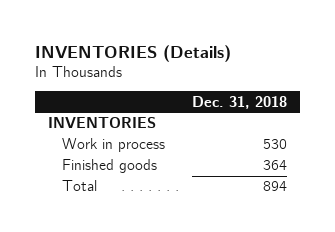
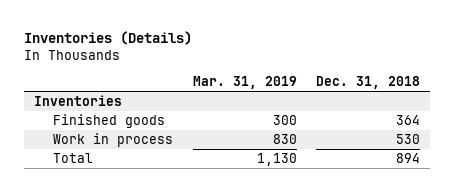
[35,44,232,62] INVENTORIES (Details) -> [23,31,192,46] Inventories (Details)
none -> [192,76,297,90] Mar. 31, 2019
[48,117,157,129] INVENTORIES -> [33,95,122,107] Inventories
[62,138,166,153] Work in process -> [53,133,174,148] Work in process

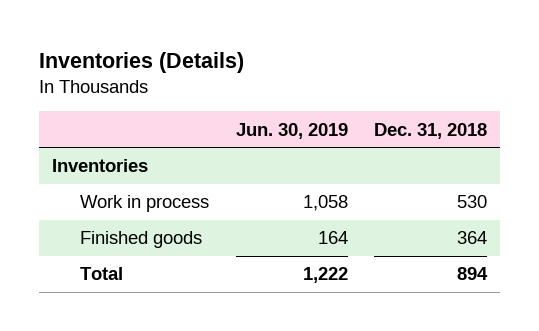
[192,76,297,90] Mar. 31, 2019 -> none
none -> [235,122,348,139] Jun. 30, 2019
[53,114,166,129] Finished goods -> [80,231,203,249] Finished goods

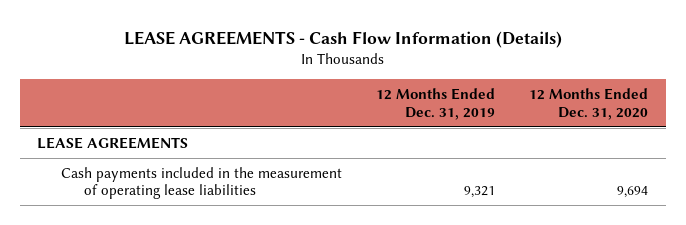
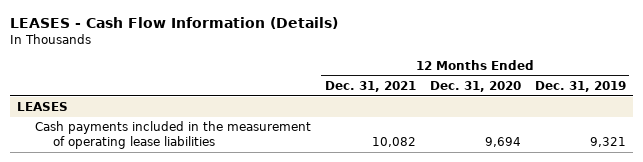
[123,30,562,48] LEASE AGREEMENTS - Cash Flow Information (Details) -> [9,17,338,30] LEASES - Cash Flow Information (Details)
none -> [324,80,416,92] Dec. 31, 2021
[37,136,189,149] LEASE AGREEMENTS -> [16,102,68,112] LEASES

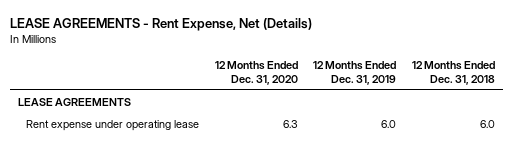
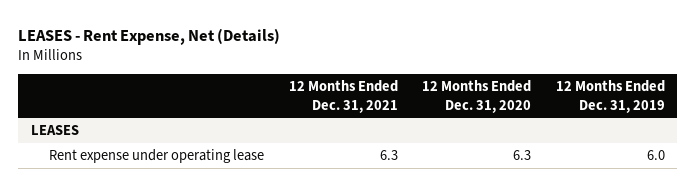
[10,17,313,31] LEASE AGREEMENTS - Rent Expense, Net (Details) -> [18,27,281,45] LEASES - Rent Expense, Net (Details)
[412,61,496,85] 12 Months Ended Dec. 31, 2018 -> none
none -> [288,80,398,113] 12 Months Ended Dec. 31, 2021
[18,98,132,107] LEASE AGREEMENTS -> [30,125,79,136] LEASES

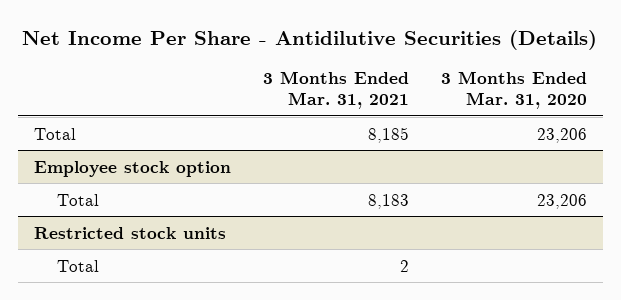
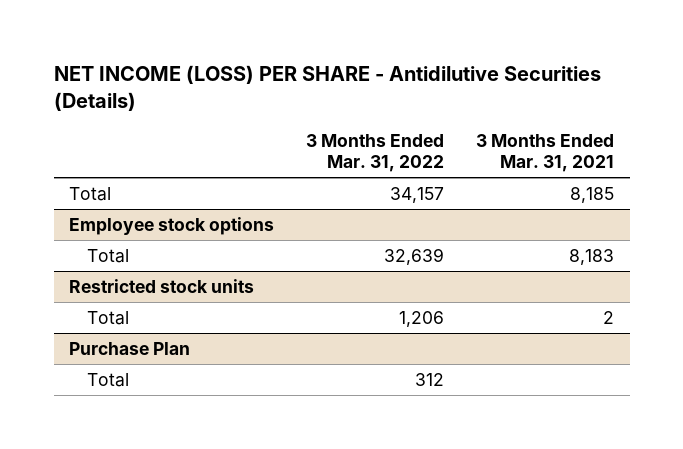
[22,29,598,50] Net Income Per Share - Antidilutive Securities (Details) -> [53,64,601,111] NET INCOME (LOSS) PER SHARE - Antidilutive Securities (Details)
[440,71,587,110] 3 Months Ended Mar. 31, 2020 -> none
none -> [306,133,445,173] 3 Months Ended Mar. 31, 2022
[33,160,231,177] Employee stock option -> [69,216,275,235] Employee stock options
none -> [69,341,191,355] Purchase Plan
none -> [87,372,130,387] Total

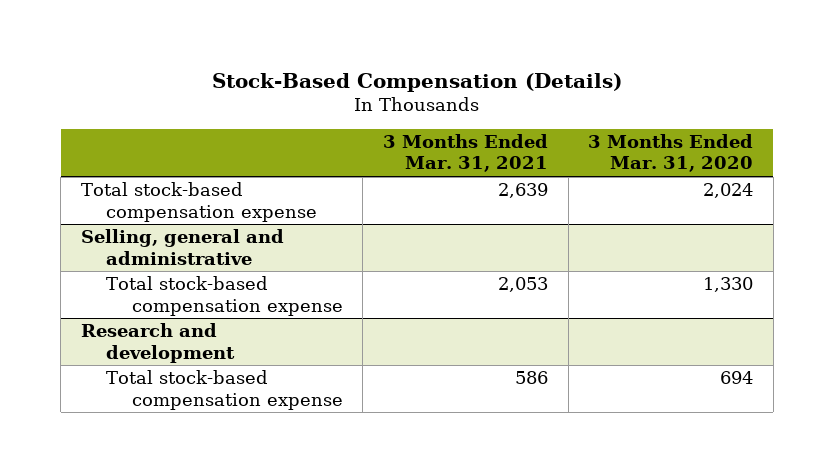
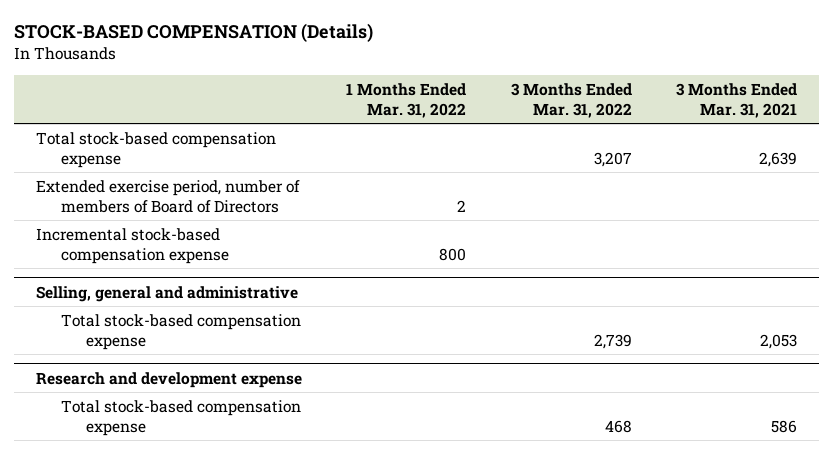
[212,72,623,92] Stock-Based Compensation (Details) -> [13,23,373,43] STOCK-BASED COMPENSATION (Details)
[588,133,754,173] 3 Months Ended Mar. 31, 2020 -> none
none -> [346,82,467,118] 1 Months Ended Mar. 31, 2022
none -> [510,82,632,118] 3 Months Ended Mar. 31, 2022
none -> [36,179,301,213] Extended exercise period, number of members of Board of Directors
none -> [36,227,229,264] Incremental stock-based compensation expense
[80,323,236,363] Research and development -> [36,371,303,388] Research and development expense

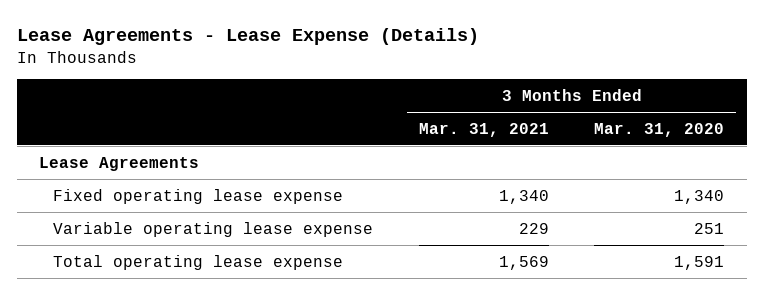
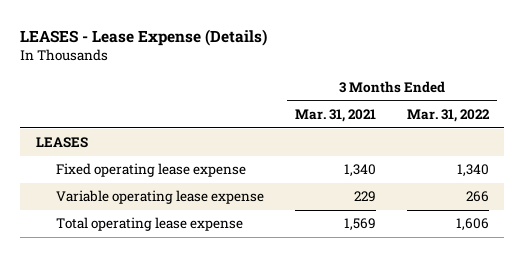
[16,28,479,46] Lease Agreements - Lease Expense (Details) -> [20,28,268,46] LEASES - Lease Expense (Details)
[594,122,725,137] Mar. 31, 2020 -> none
none -> [406,109,490,123] Mar. 31, 2022
[39,156,200,171] Lease Agreements -> [35,137,88,149] LEASES

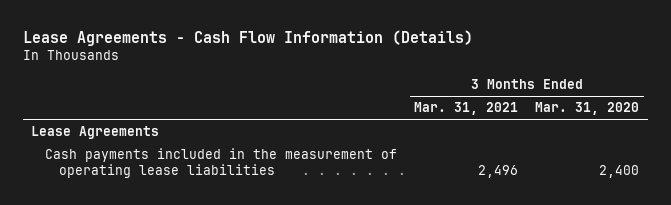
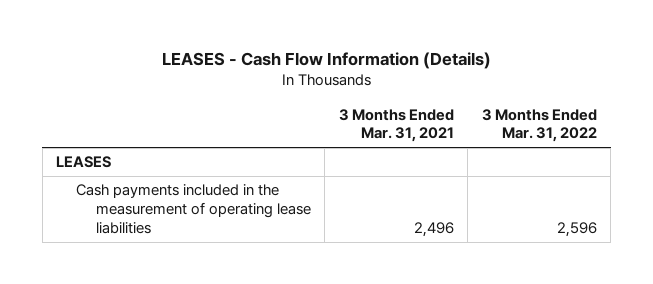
[22,29,473,46] Lease Agreements - Cash Flow Information (Details) -> [161,52,491,70] LEASES - Cash Flow Information (Details)
[535,102,640,116] Mar. 31, 2020 -> none
none -> [481,108,597,143] 3 Months Ended Mar. 31, 2022
[31,126,160,140] Lease Agreements -> [56,156,112,169] LEASES

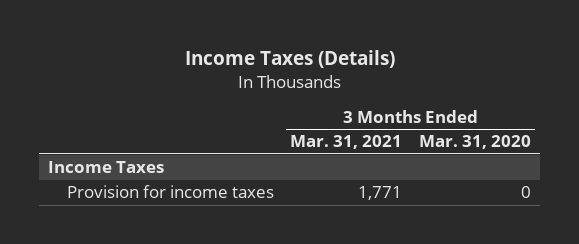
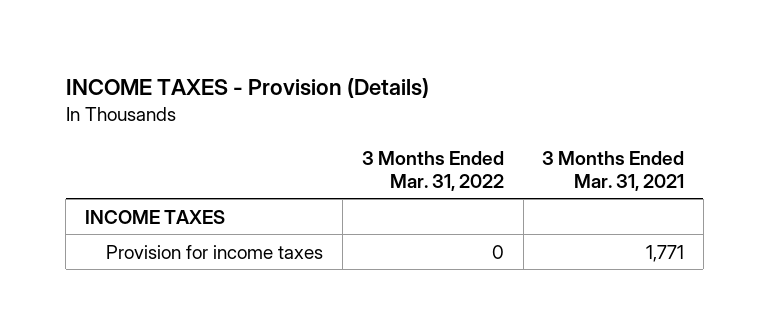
[184,50,395,69] Income Taxes (Details) -> [65,78,429,99] INCOME TAXES - Provision (Details)
[419,135,532,150] Mar. 31, 2020 -> none
none -> [361,150,504,191] 3 Months Ended Mar. 31, 2022
[47,161,164,174] Income Taxes -> [84,209,225,224] INCOME TAXES

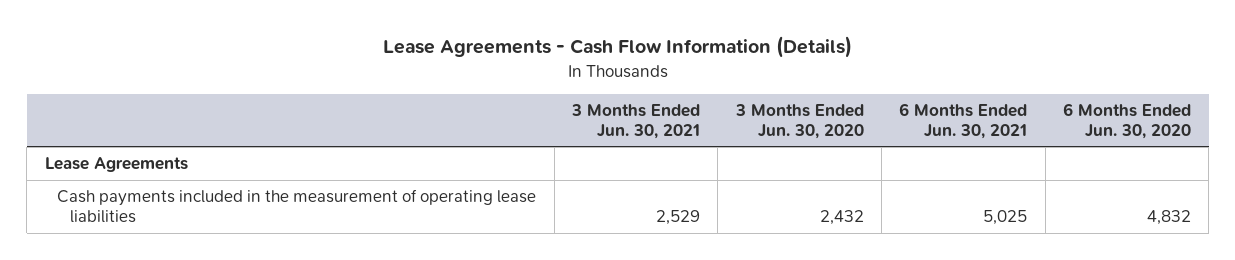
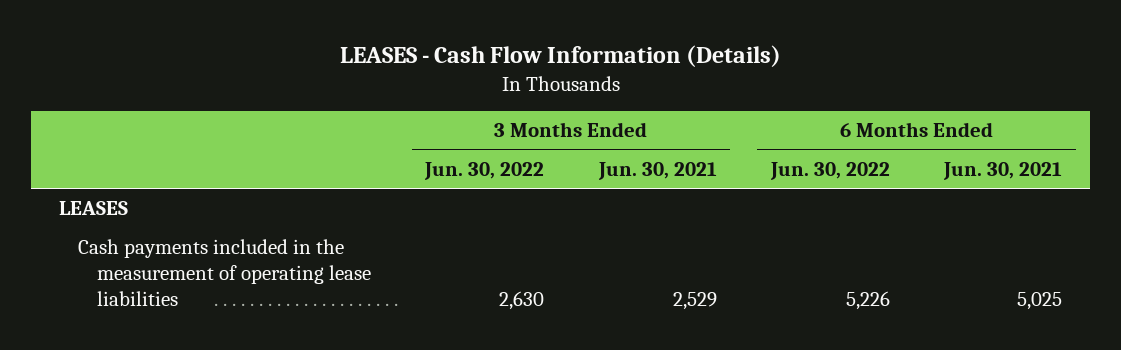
[382,36,852,59] Lease Agreements - Cash Flow Information (Details) -> [339,45,781,68] LEASES - Cash Flow Information (Details)
[734,103,864,139] 3 Months Ended Jun. 30, 2020 -> none
[1062,102,1191,139] 6 Months Ended Jun. 30, 2020 -> none
none -> [424,161,545,180] Jun. 30, 2022
none -> [770,161,891,180] Jun. 30, 2022
[44,157,188,173] Lease Agreements -> [58,201,128,216] LEASES

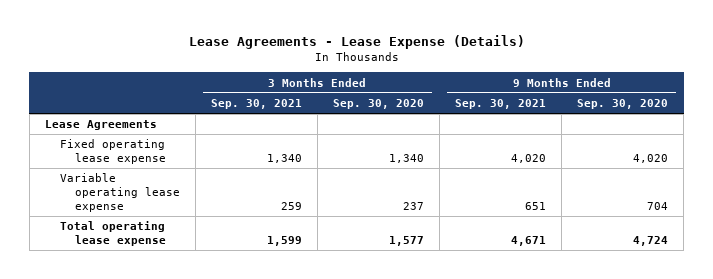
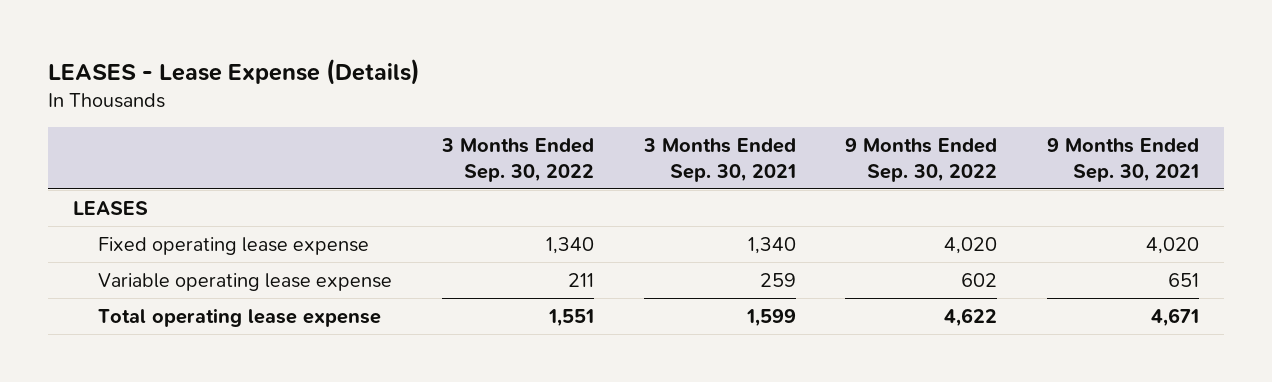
[188,35,525,50] Lease Agreements - Lease Expense (Details) -> [48,58,421,85] LEASES - Lease Expense (Details)
[333,98,425,109] Sep. 30, 2020 -> none
[577,98,669,109] Sep. 30, 2020 -> none
none -> [440,137,594,182] 3 Months Ended Sep. 30, 2022
none -> [845,137,998,182] 9 Months Ended Sep. 30, 2022
[44,120,157,131] Lease Agreements -> [73,200,149,215] LEASES

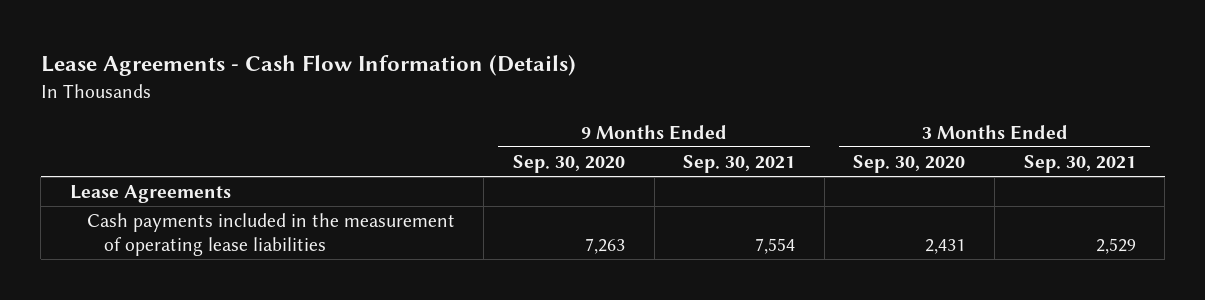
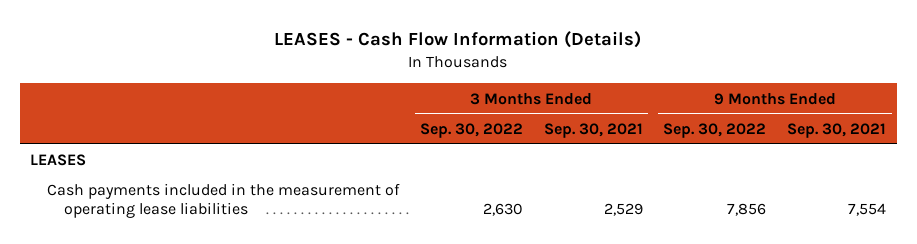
[40,55,576,77] Lease Agreements - Cash Flow Information (Details) -> [274,31,642,49] LEASES - Cash Flow Information (Details)
[512,155,625,174] Sep. 30, 2020 -> none
[853,155,966,174] Sep. 30, 2020 -> none
none -> [419,122,523,138] Sep. 30, 2022
none -> [663,122,767,138] Sep. 30, 2022
[69,185,231,204] Lease Agreements -> [30,154,87,167] LEASES

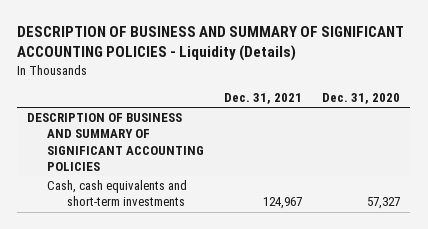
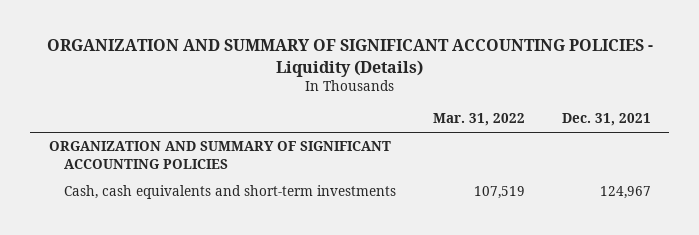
[17,26,405,62] DESCRIPTION OF BUSINESS AND SUMMARY OF SIGNIFICANT ACCOUNTING POLICIES - Liquidity (Details) -> [46,39,653,77] ORGANIZATION AND SUMMARY OF SIGNIFICANT ACCOUNTING POLICIES - Liquidity (Details)
[322,93,401,105] Dec. 31, 2020 -> none
none -> [432,113,525,127] Mar. 31, 2022
[27,113,205,171] DESCRIPTION OF BUSINESS AND SUMMARY OF SIGNIFICANT ACCOUNTING POLICIES -> [48,141,391,169] ORGANIZATION AND SUMMARY OF SIGNIFICANT ACCOUNTING POLICIES

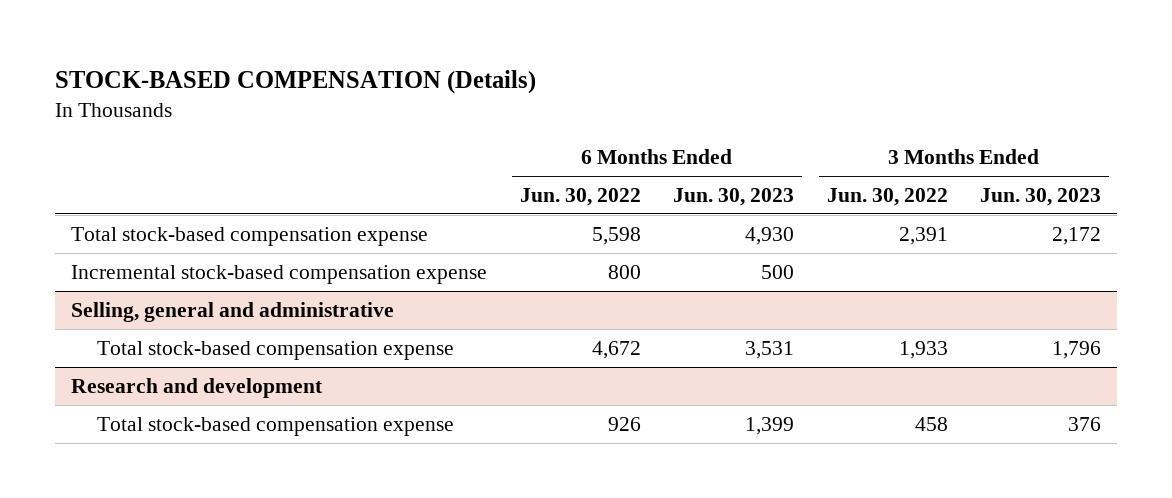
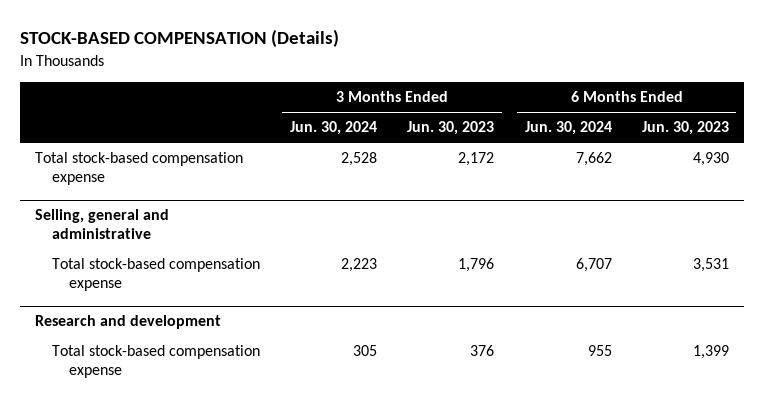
[519,187,641,206] Jun. 30, 2022 -> none
[826,187,948,206] Jun. 30, 2022 -> none
none -> [289,121,377,136] Jun. 30, 2024
none -> [524,121,612,136] Jun. 30, 2024
[71,264,488,284] Incremental stock-based compensation expense -> none

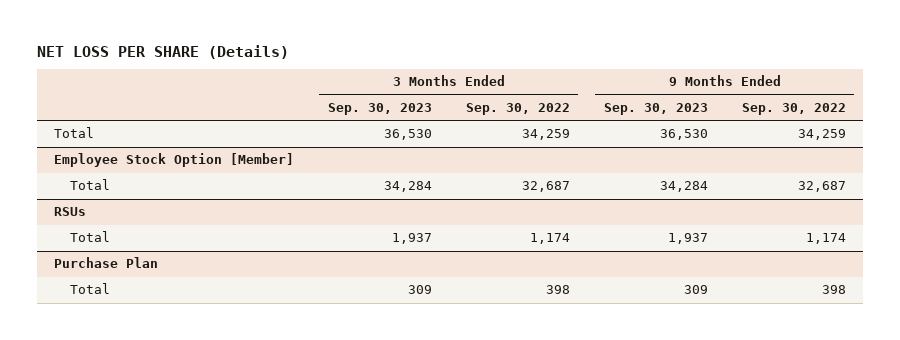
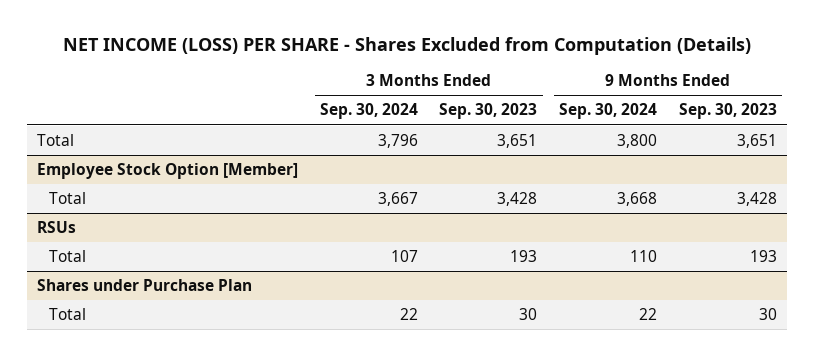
[37,44,290,59] NET LOSS PER SHARE (Details) -> [62,36,751,55] NET INCOME (LOSS) PER SHARE - Shares Excluded from Computation (Details)
[465,103,570,116] Sep. 30, 2022 -> none
[741,103,846,116] Sep. 30, 2022 -> none
none -> [319,103,418,120] Sep. 30, 2024
none -> [559,103,658,120] Sep. 30, 2024
[383,129,432,141] 36,530 -> [497,134,538,149] 3,651
[659,129,708,141] 36,530 -> [736,134,777,149] 3,651
[383,181,432,193] 34,284 -> [497,192,538,207] 3,428
[659,181,708,193] 34,284 -> [736,192,777,207] 3,428
[391,233,432,245] 1,937 -> [510,250,538,263] 193
[667,233,708,245] 1,937 -> [749,250,777,263] 193
[54,257,159,269] Purchase Plan -> [37,279,253,292] Shares under Purchase Plan
[407,285,432,295] 309 -> [519,308,538,321] 30
[683,285,708,295] 309 -> [758,308,777,321] 30

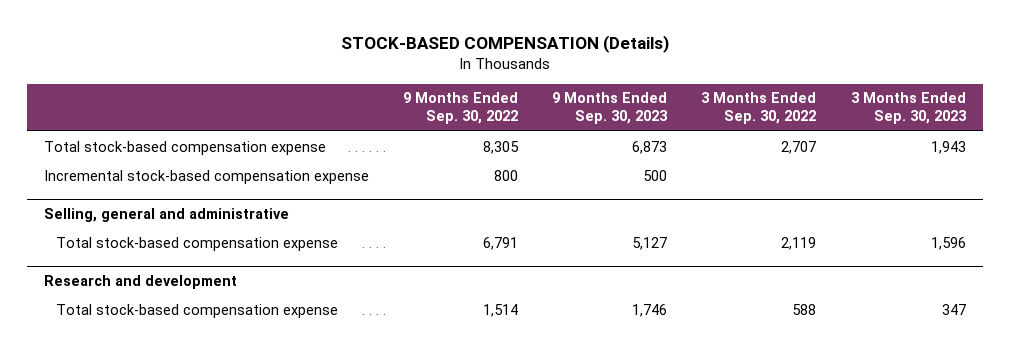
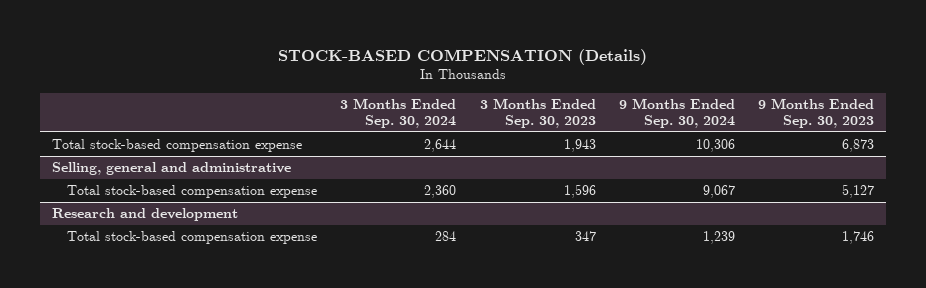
[403,92,519,125] 9 Months Ended Sep. 30, 2022 -> none
[701,92,817,125] 3 Months Ended Sep. 30, 2022 -> none
none -> [340,97,457,129] 3 Months Ended Sep. 30, 2024
none -> [618,97,735,129] 9 Months Ended Sep. 30, 2024
[43,169,369,184] Incremental stock-based compensation expense -> none

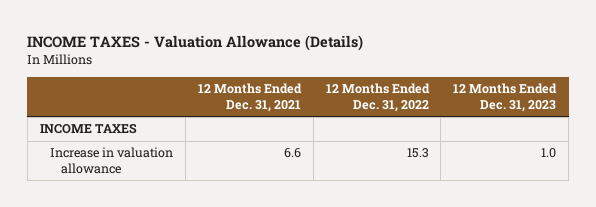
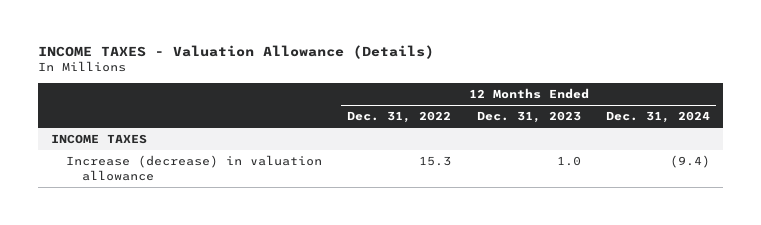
[197,83,302,113] 12 Months Ended Dec. 31, 2021 -> none
none -> [606,111,711,124] Dec. 31, 2024
[50,147,174,175] Increase in valuation allowance -> [66,155,323,181] Increase (decrease) in valuation allowance

